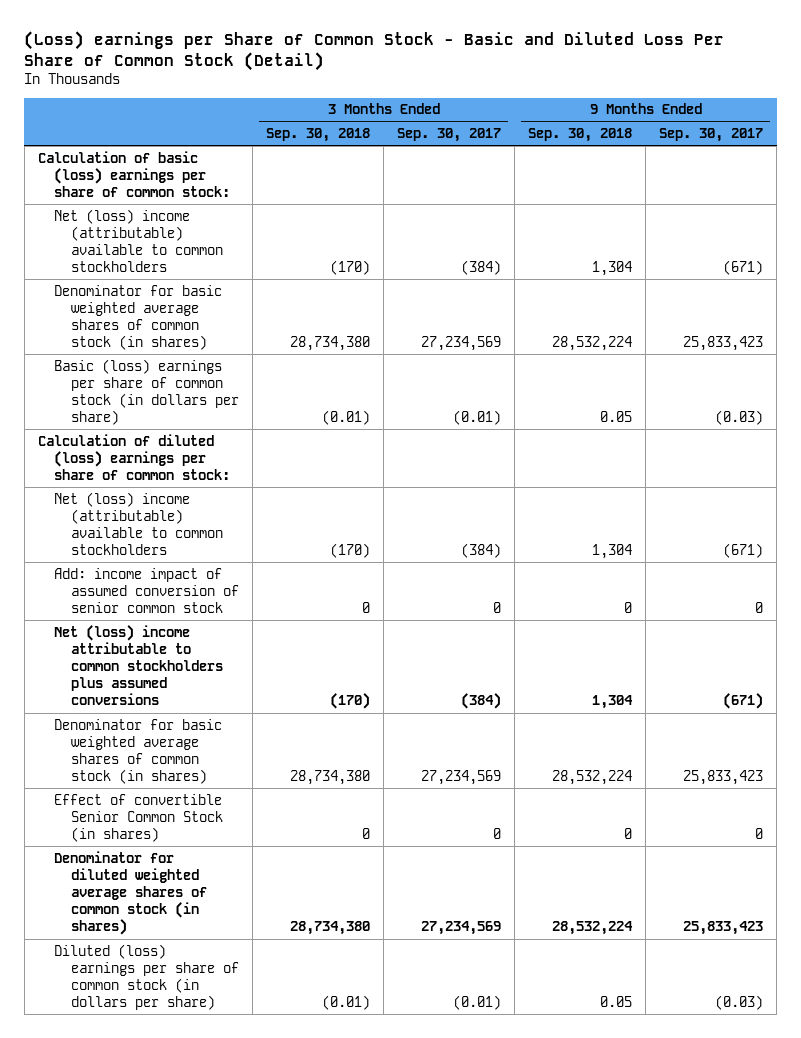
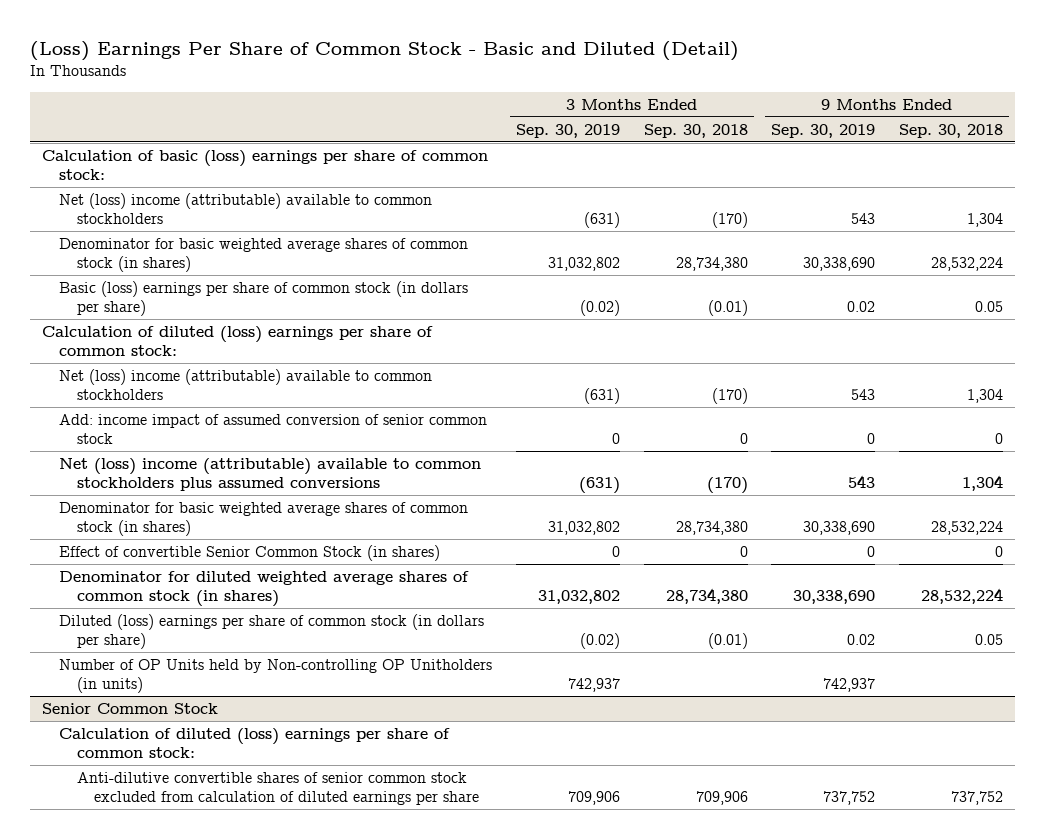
[24,31,725,72] (Loss) earnings per Share of Common Stock - Basic and Diluted Loss Per Share of Common Stock (Detail) -> [29,40,739,61] (Loss) Earnings Per Share of Common Stock - Basic and Diluted (Detail)
[397,128,502,143] Sep. 30, 2017 -> none
[659,128,764,143] Sep. 30, 2017 -> none
none -> [516,123,621,138] Sep. 30, 2019
none -> [771,123,876,138] Sep. 30, 2019
[54,624,223,706] Net (loss) income attributable to common stockholders plus assumed conversions -> [59,457,482,492] Net (loss) income (attributable) available to common stockholders plus assumed conversions
none -> [59,658,493,694] Number of OP Units held by Non-controlling OP Unitholders (in units)
none -> [41,702,218,714] Senior Common Stock
none -> [59,727,451,759] Calculation of diluted (loss) earnings per share of common stock:
none -> [76,771,480,806] Anti-dilutive convertible shares of senior common stock excluded from calculation of diluted earnings per share

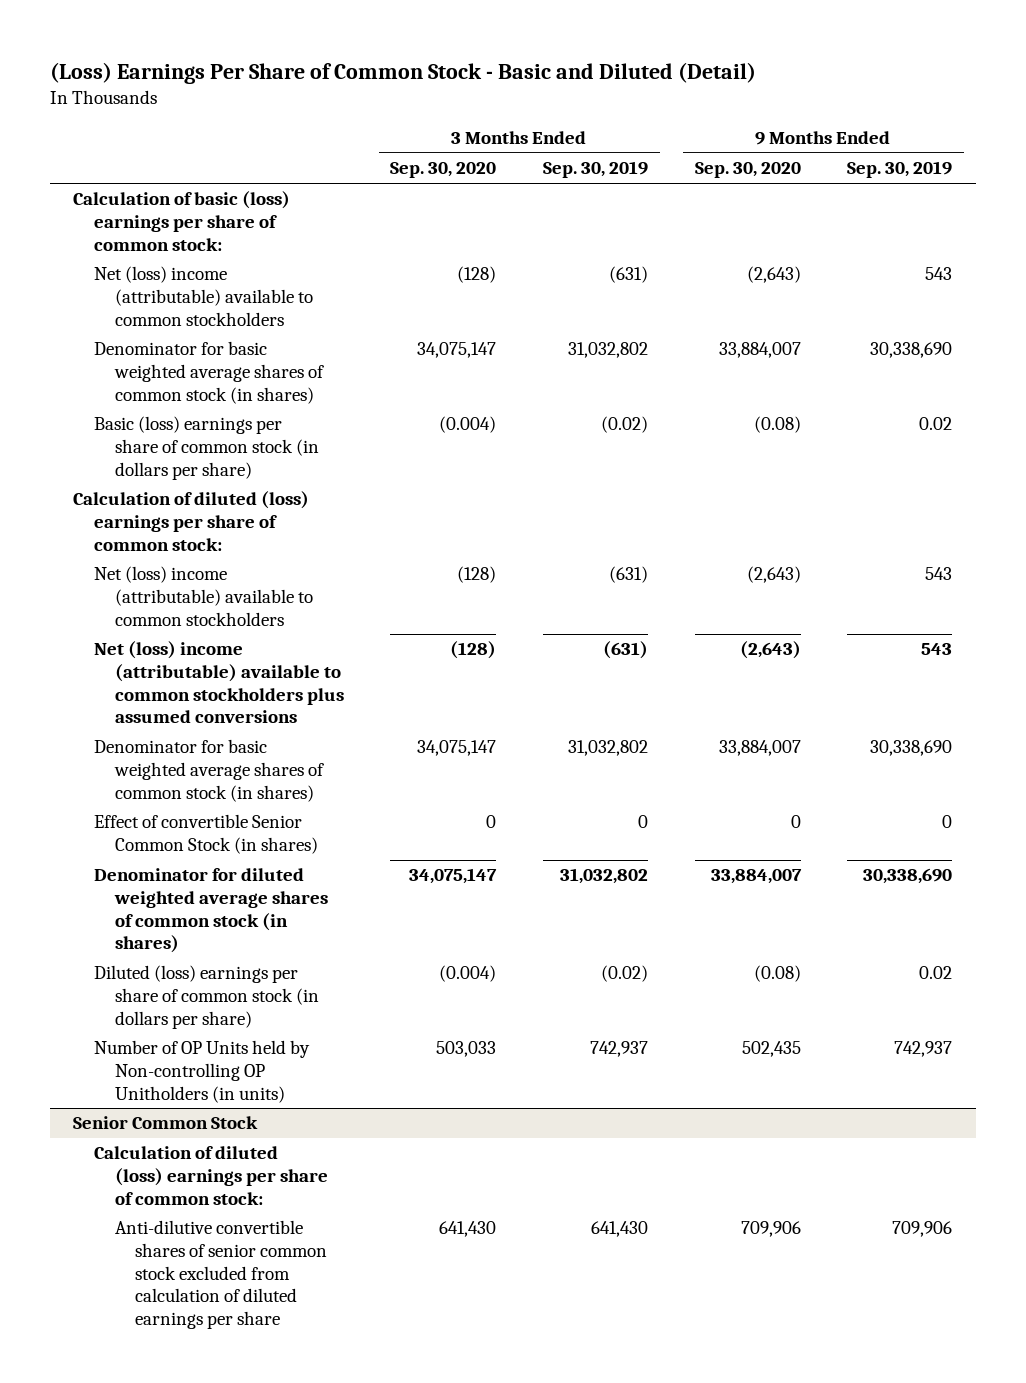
[643,123,748,138] Sep. 30, 2018 -> none
[899,123,1004,138] Sep. 30, 2018 -> none
none -> [390,162,497,179] Sep. 30, 2020
none -> [694,162,801,179] Sep. 30, 2020
[59,413,488,445] Add: income impact of assumed conversion of senior common stock -> none
[568,791,621,806] 709,906 -> [590,1221,648,1238] 641,430
[823,791,876,806] 737,752 -> [892,1221,953,1238] 709,906

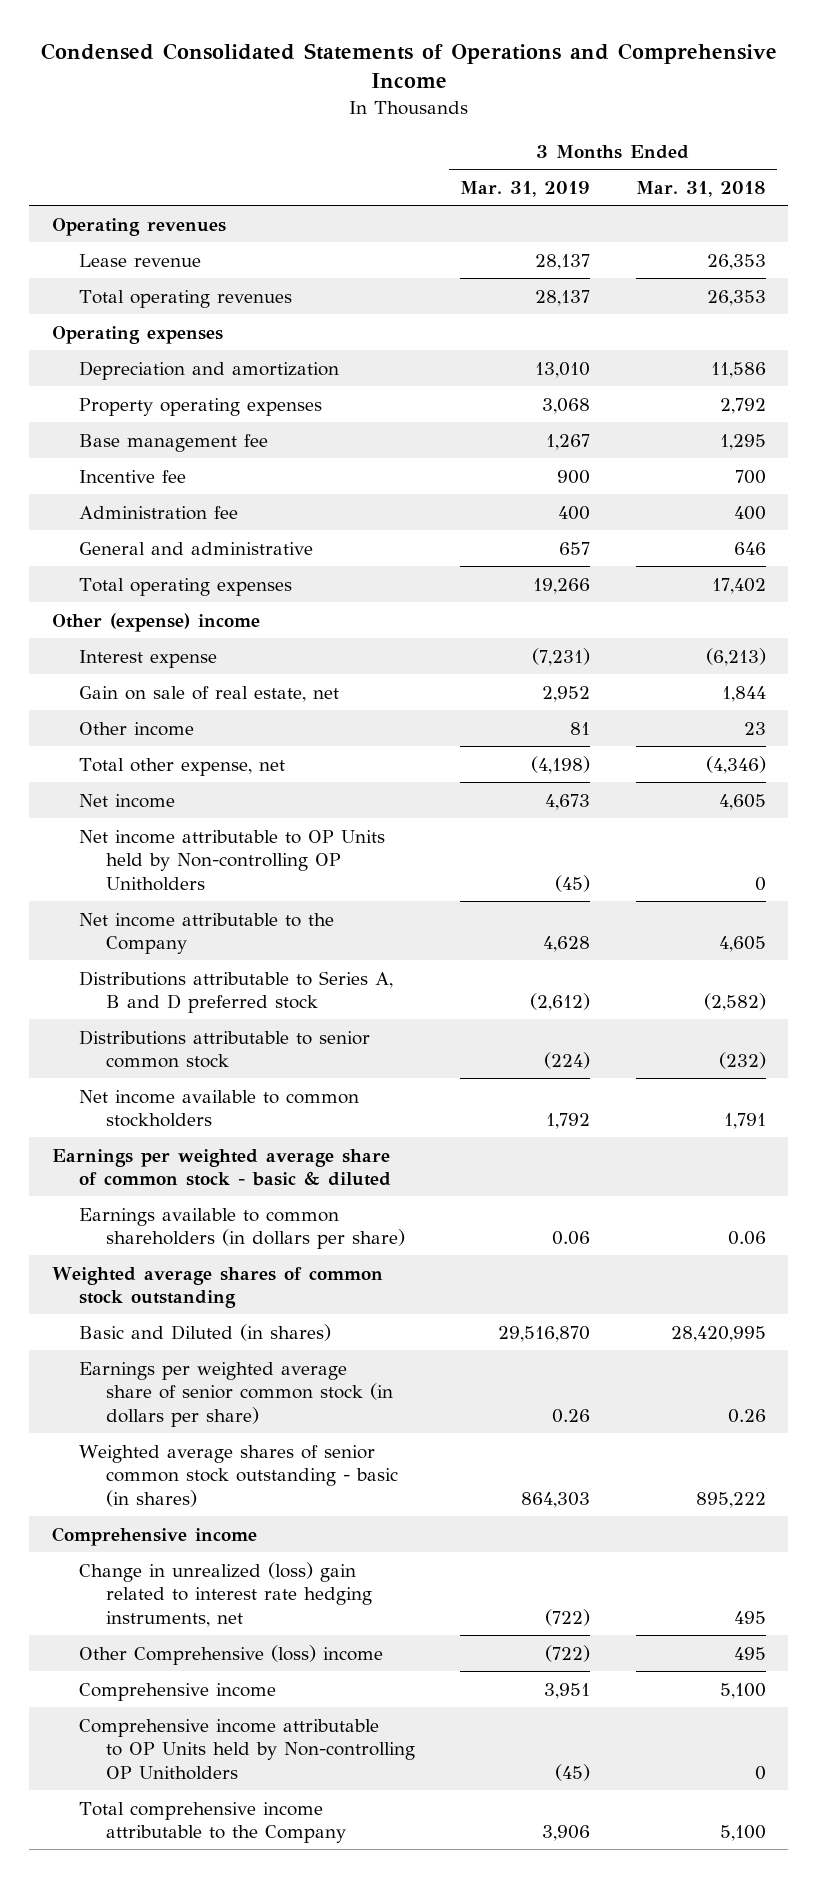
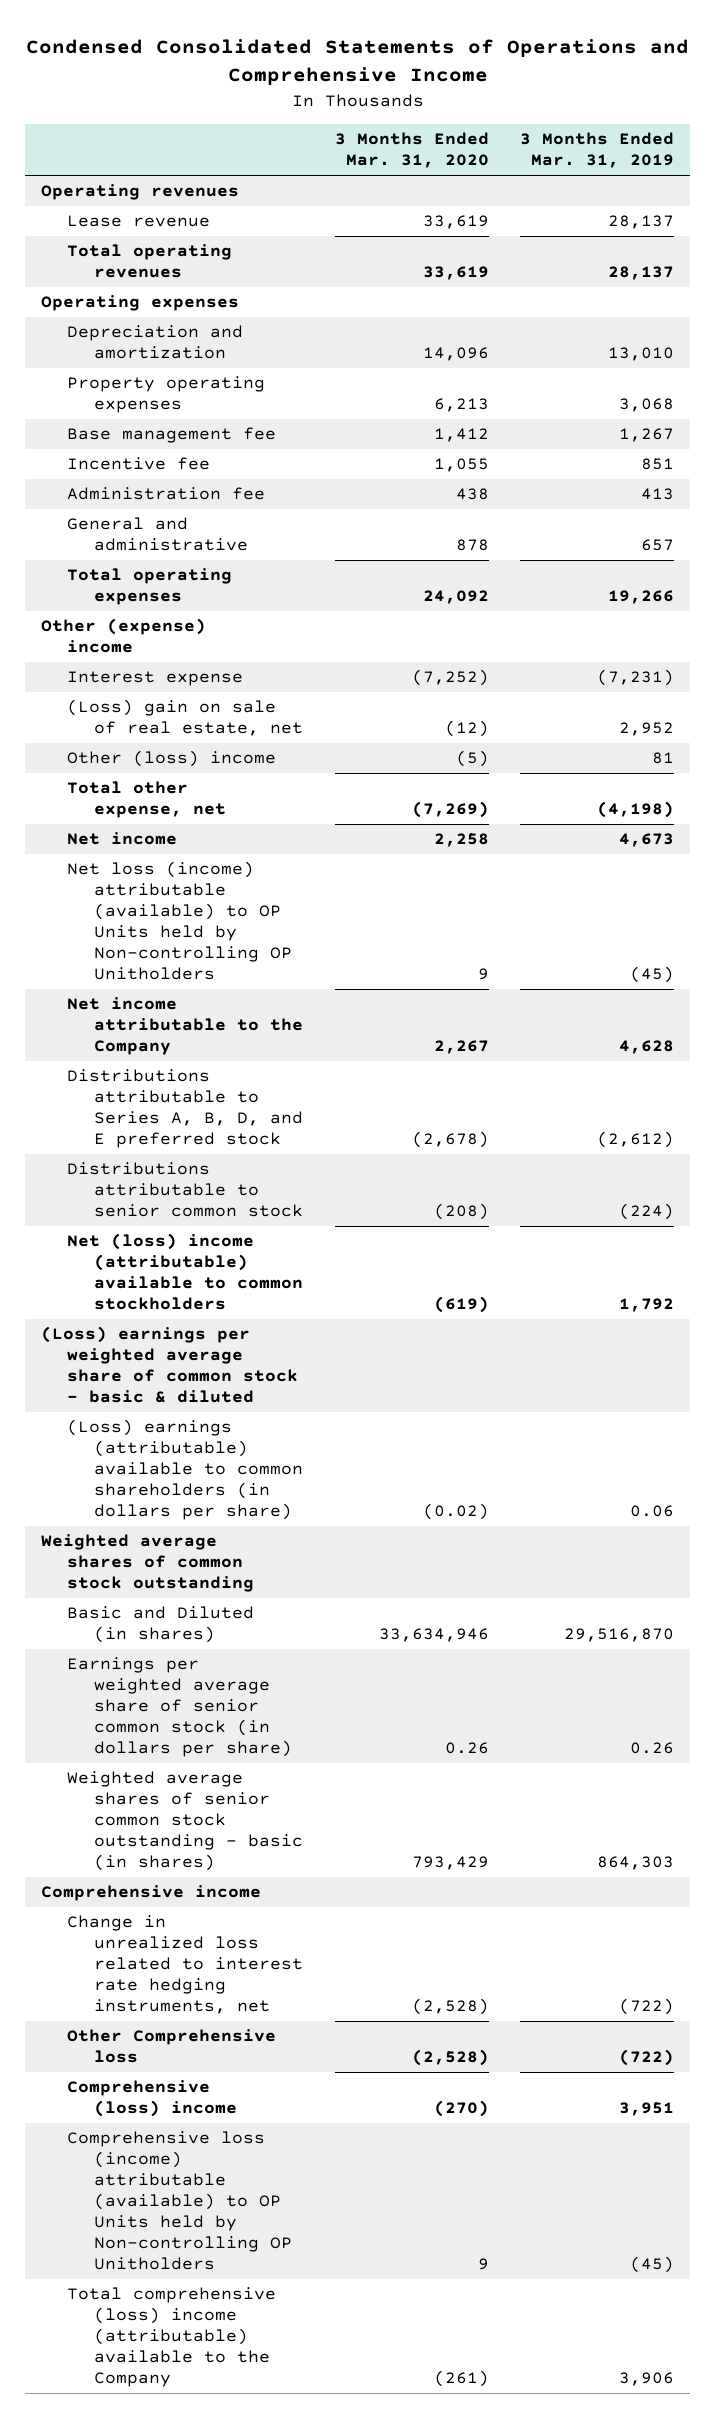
[635,180,766,197] Mar. 31, 2018 -> none
none -> [334,132,489,169] 3 Months Ended Mar. 31, 2020
[557,469,591,484] 900 -> [641,458,675,471] 851
[558,505,591,520] 400 -> [641,488,675,501] 413
[78,685,339,702] Gain on sale of real estate, net -> [67,699,303,737] (Loss) gain on sale of real estate, net
[78,721,194,736] Other income -> [67,750,277,768] Other (loss) income
[78,829,385,891] Net income attributable to OP Units held by Non-controlling OP Unitholders -> [67,861,292,981] Net loss (income) attributable (available) to OP Units held by Non-controlling OP Unitholders
[78,970,393,1014] Distributions attributable to Series A, B and D preferred stock -> [67,1069,303,1149] Distributions attributable to Series A, B, D, and E preferred stock
[78,1089,359,1128] Net income available to common stockholders -> [67,1233,303,1311] Net (loss) income (attributable) available to common stockholders
[51,1148,391,1187] Earnings per weighted average share of common stock - basic & diluted -> [41,1326,299,1404] (Loss) earnings per weighted average share of common stock - basic & diluted
[78,1207,405,1250] Earnings available to common shareholders (in dollars per share) -> [67,1419,303,1521] (Loss) earnings (attributable) available to common shareholders (in dollars per share)
[78,1561,372,1627] Change in unrealized (loss) gain related to interest rate hedging instruments, net -> [67,1915,303,2015] Change in unrealized loss related to interest rate hedging instruments, net
[78,1644,383,1665] Other Comprehensive (loss) income -> [67,2029,277,2064] Other Comprehensive loss
[78,1682,276,1701] Comprehensive income -> [67,2080,237,2118] Comprehensive (loss) income
[78,1718,415,1780] Comprehensive income attributable to OP Units held by Non-controlling OP Unitholders -> [67,2131,292,2271] Comprehensive loss (income) attributable (available) to OP Units held by Non-controlling OP Unitholders
[78,1801,346,1844] Total comprehensive income attributable to the Company -> [67,2287,277,2388] Total comprehensive (loss) income (attributable) available to the Company

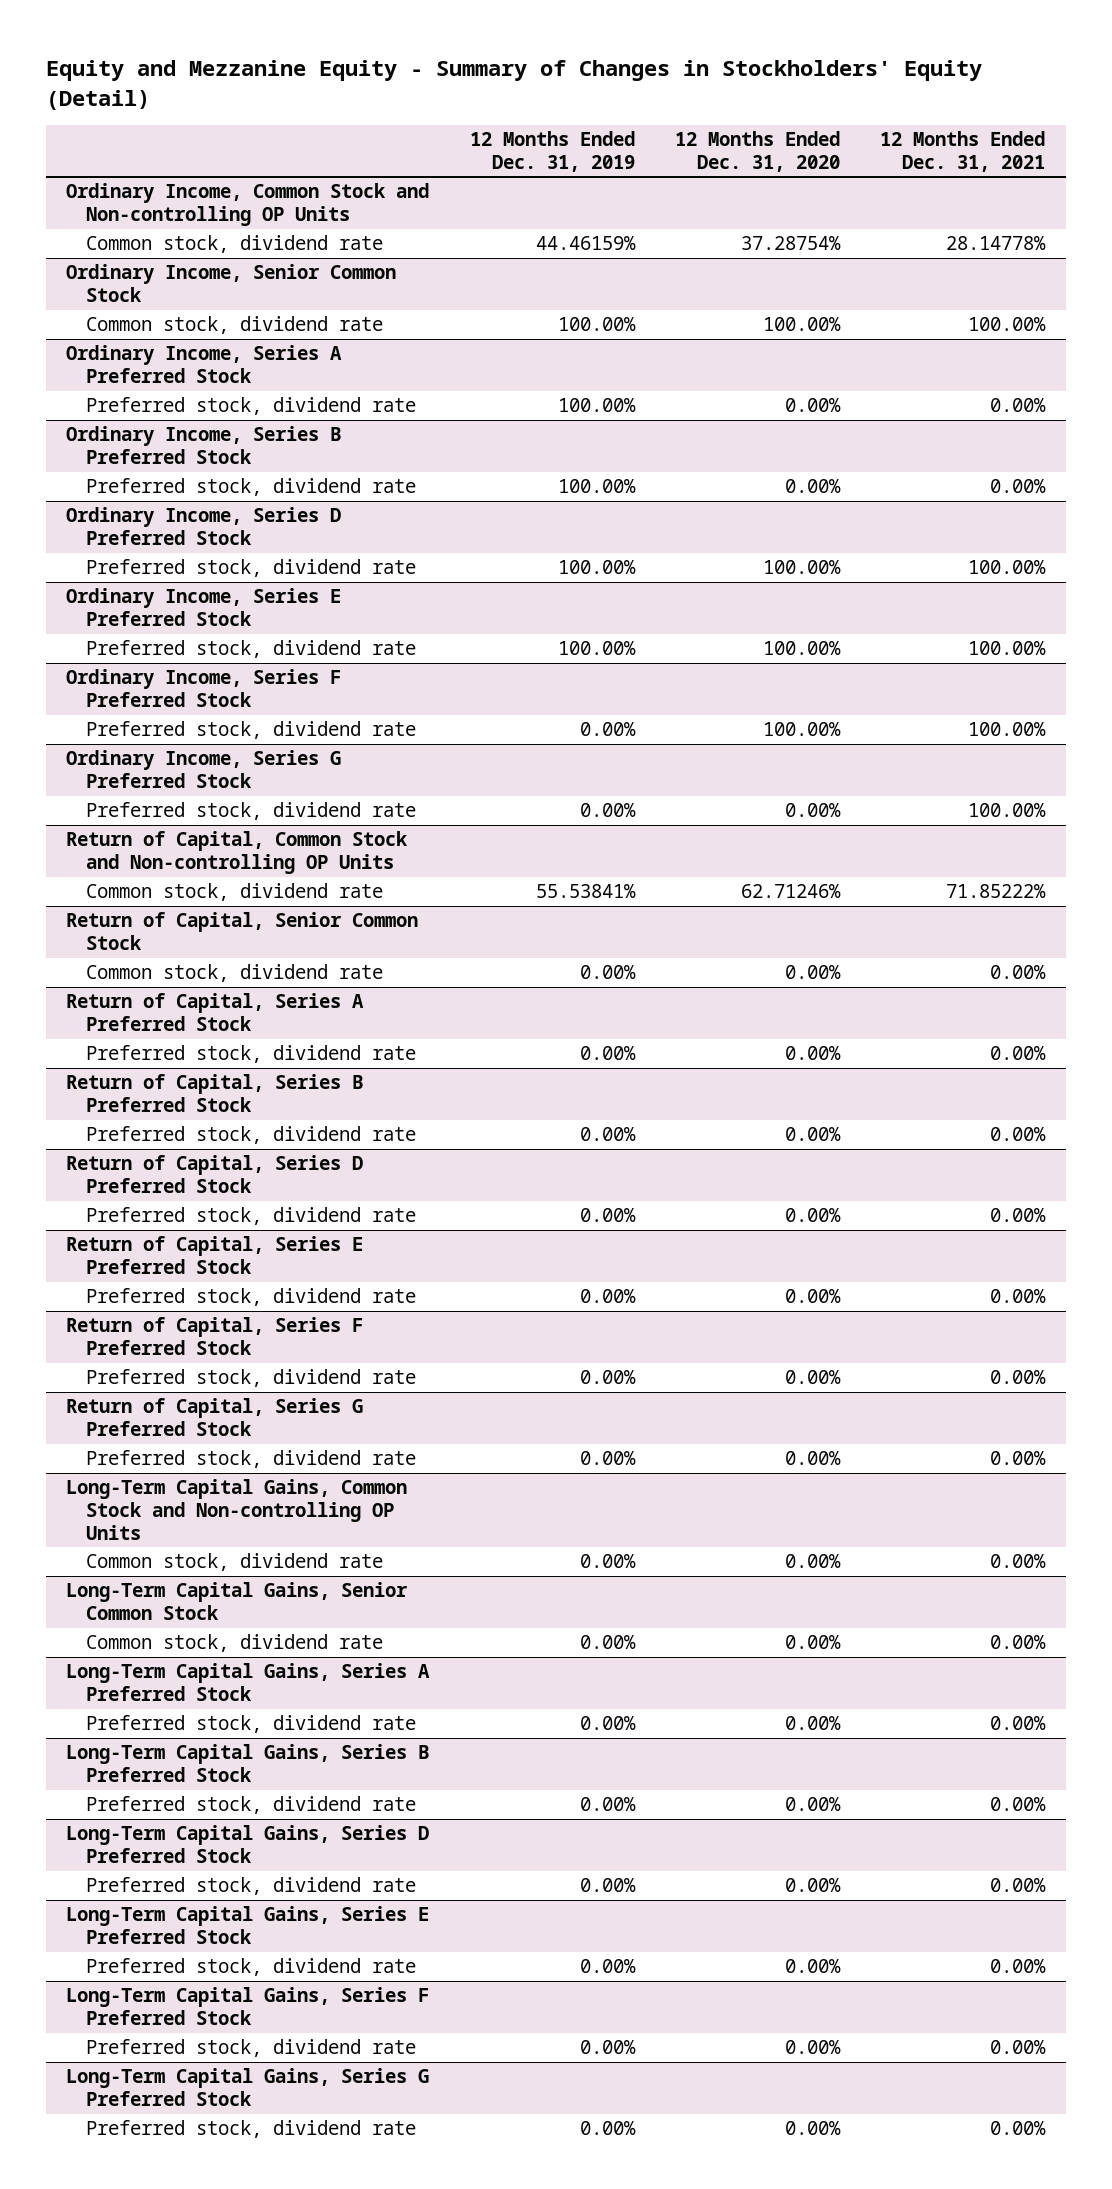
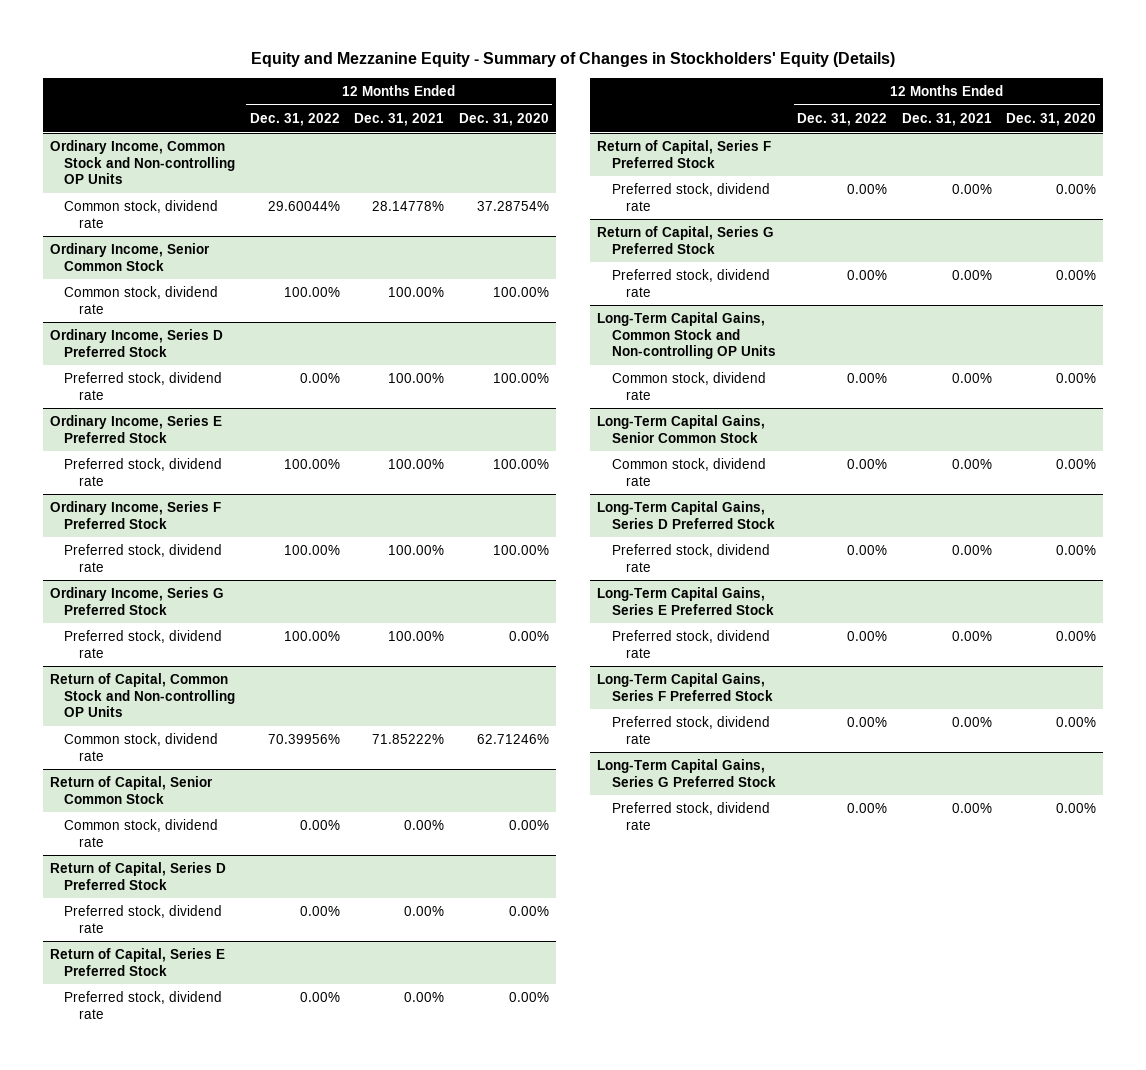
[46,59,983,110] Equity and Mezzanine Equity - Summary of Changes in Stockholders' Equity (Detail) -> [250,51,895,67] Equity and Mezzanine Equity - Summary of Changes in Stockholders' Equity (Details)
[469,131,635,172] 12 Months Ended Dec. 31, 2019 -> none
none -> [249,112,340,126] Dec. 31, 2022
[66,345,343,384] Ordinary Income, Series A Preferred Stock -> none
[86,397,417,416] Preferred stock, dividend rate -> none
[66,426,342,465] Ordinary Income, Series B Preferred Stock -> none
[86,478,417,497] Preferred stock, dividend rate -> none
[66,993,365,1032] Return of Capital, Series A Preferred Stock -> none
[86,1045,417,1064] Preferred stock, dividend rate -> none
[66,1074,364,1113] Return of Capital, Series B Preferred Stock -> none
[86,1126,417,1145] Preferred stock, dividend rate -> none
[66,1663,431,1702] Long-Term Capital Gains, Series A Preferred Stock -> none
[86,1715,417,1734] Preferred stock, dividend rate -> none
[66,1744,430,1783] Long-Term Capital Gains, Series B Preferred Stock -> none
[86,1796,417,1815] Preferred stock, dividend rate -> none

